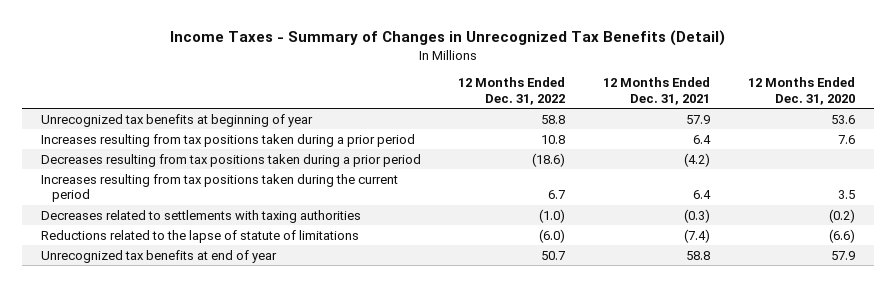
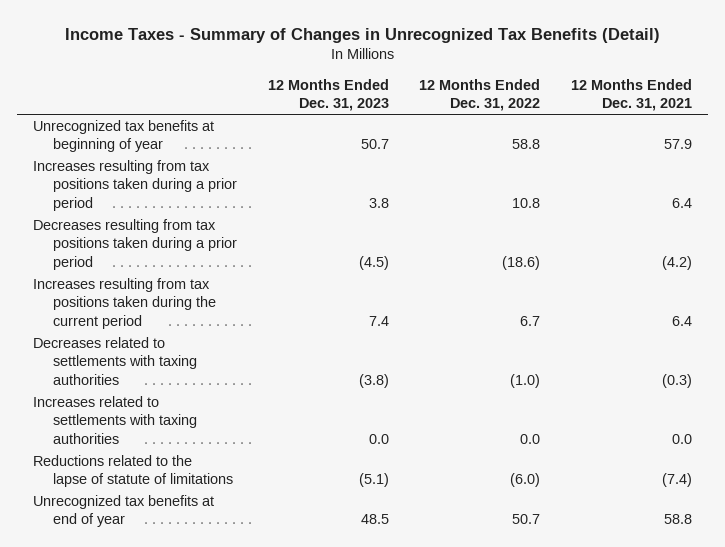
[747,77,855,106] 12 Months Ended Dec. 31, 2020 -> none
none -> [267,78,389,112] 12 Months Ended Dec. 31, 2023
none -> [32,396,197,444] Increases related to settlements with taxing authorities

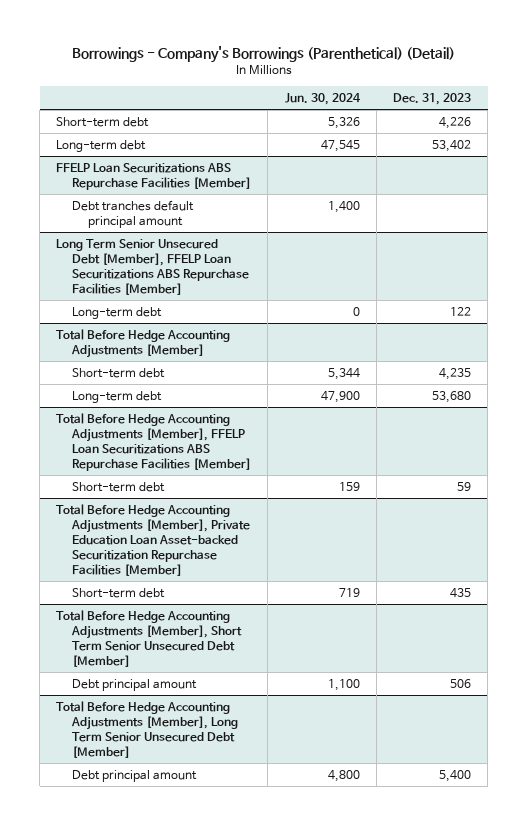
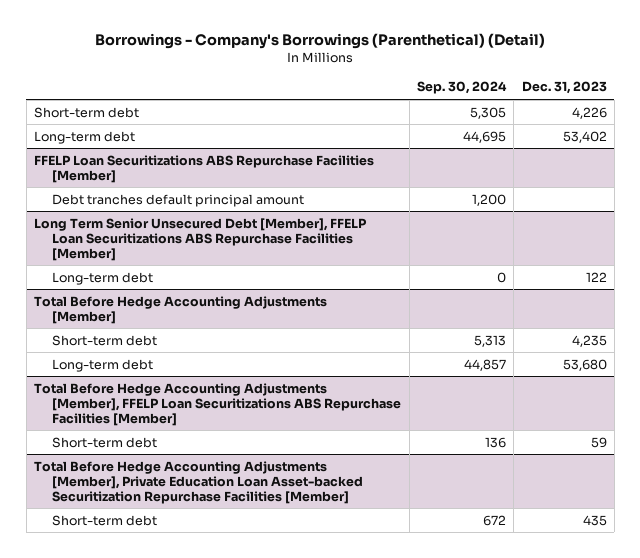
[284,92,361,105] Jun. 30, 2024 -> none
none -> [417,81,508,95] Sep. 30, 2024
[56,609,243,667] Total Before Hedge Accounting Adjustments [Member], Short Term Senior Unsecured Debt [Member] -> none
[72,678,198,691] Debt principal amount -> none
[56,700,239,758] Total Before Hedge Accounting Adjustments [Member], Long Term Senior Unsecured Debt [Member] -> none
[72,769,198,782] Debt principal amount -> none

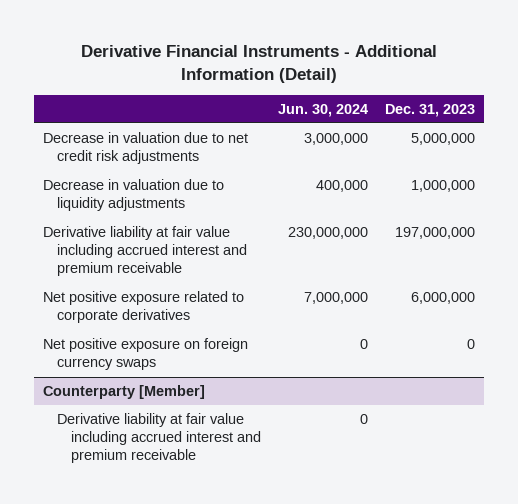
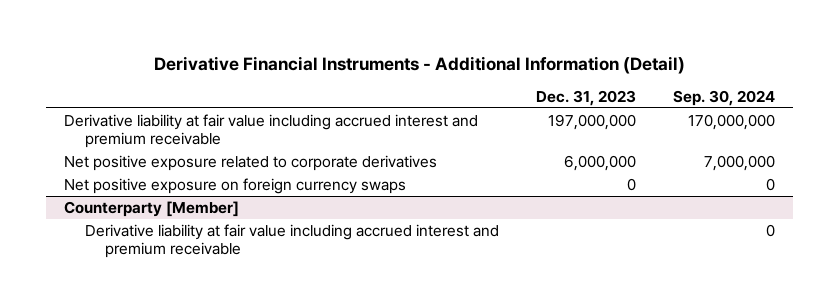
[278,103,369,117] Jun. 30, 2024 -> none
none -> [672,89,775,106] Sep. 30, 2024
[42,132,248,165] Decrease in valuation due to net credit risk adjustments -> none
[42,179,224,212] Decrease in valuation due to liquidity adjustments -> none

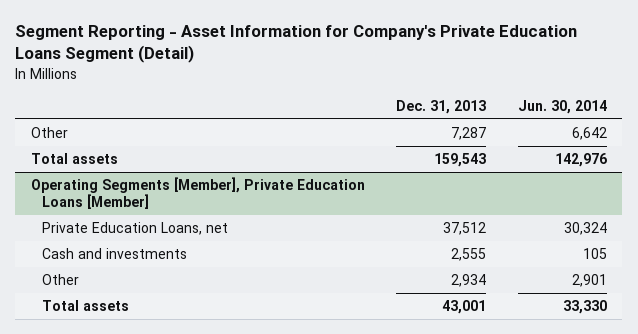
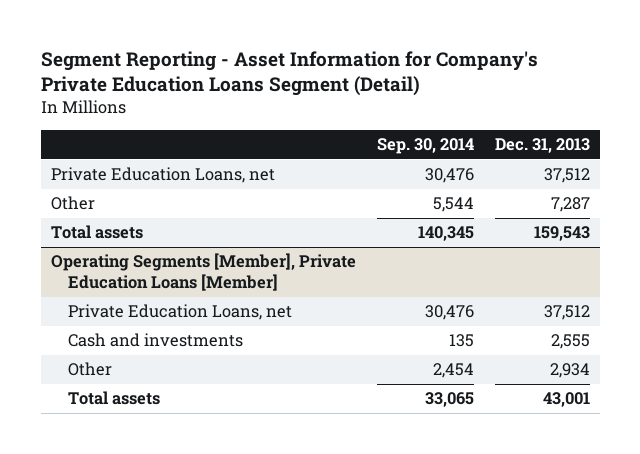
[517,99,607,114] Jun. 30, 2014 -> none
none -> [376,137,474,154] Sep. 30, 2014
none -> [50,167,275,184] Private Education Loans, net

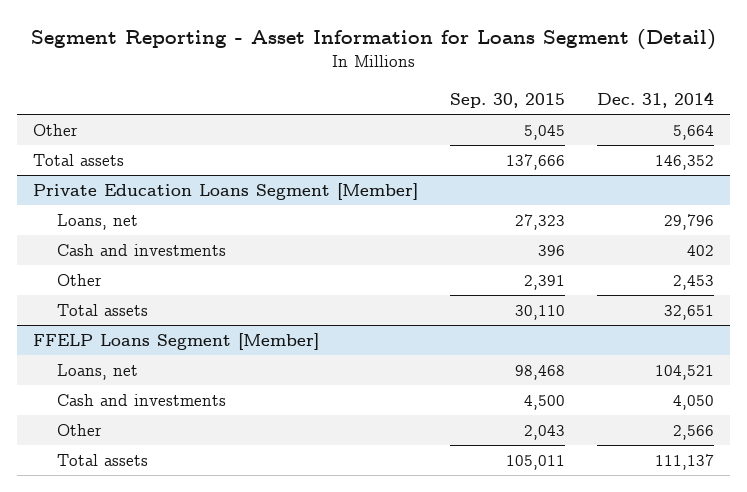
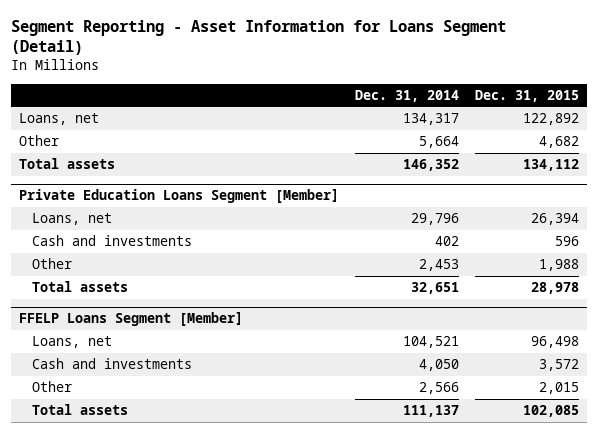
[450,93,566,109] Sep. 30, 2015 -> none
none -> [475,89,580,102] Dec. 31, 2015
none -> [19,113,100,126] Loans, net

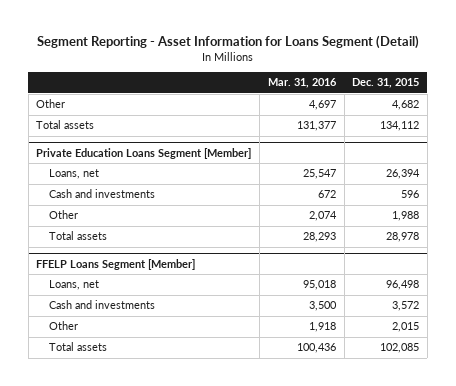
[355,89,460,102] Dec. 31, 2014 -> none
none -> [267,78,337,89] Mar. 31, 2016
[19,113,100,126] Loans, net -> none

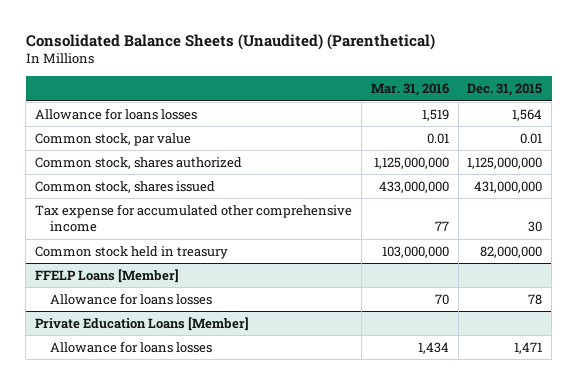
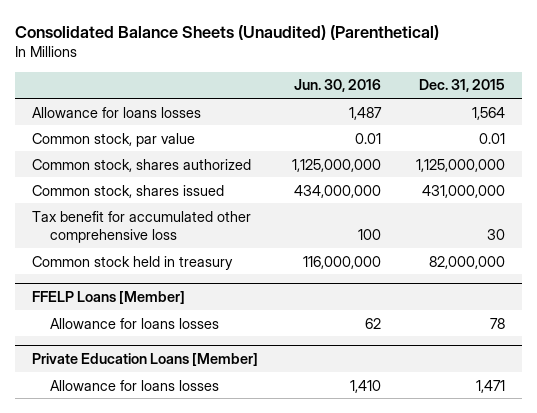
[370,83,449,97] Mar. 31, 2016 -> none
none -> [294,79,382,93] Jun. 30, 2016
[35,203,353,233] Tax expense for accumulated other comprehensive income -> [32,210,252,243] Tax benefit for accumulated other comprehensive loss

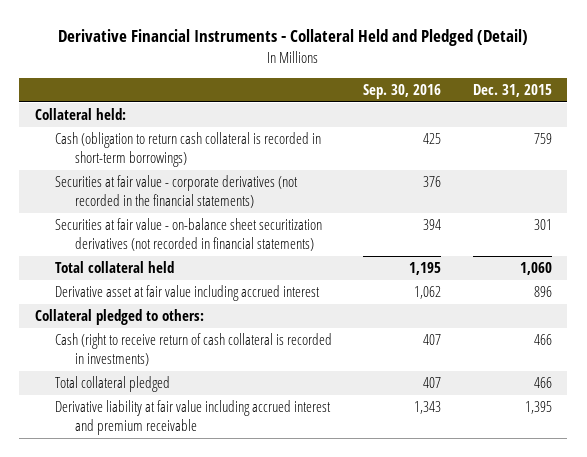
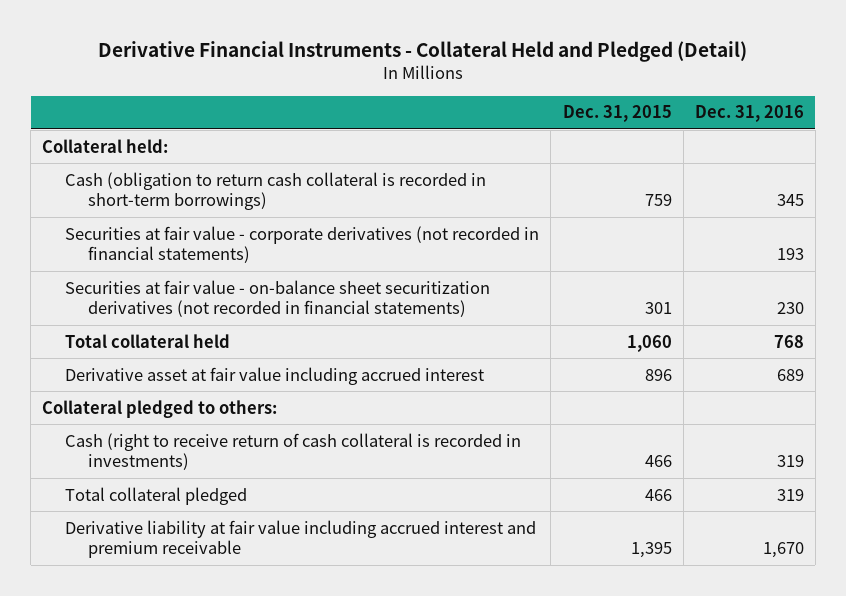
[363,84,442,100] Sep. 30, 2016 -> none
none -> [694,105,804,123] Dec. 31, 2016
[54,175,298,208] Securities at fair value - corporate derivatives (not recorded in the financial statements) -> [65,225,540,264] Securities at fair value - corporate derivatives (not recorded in financial statements)

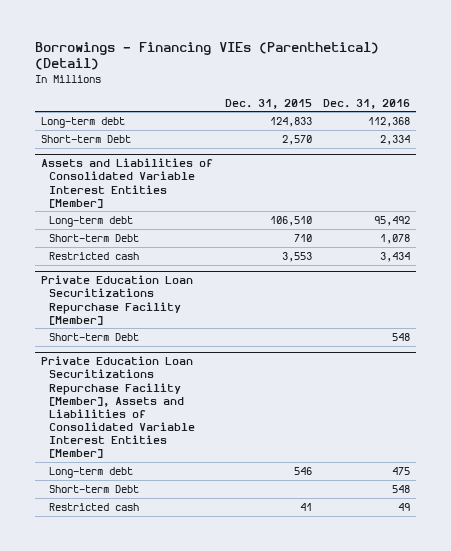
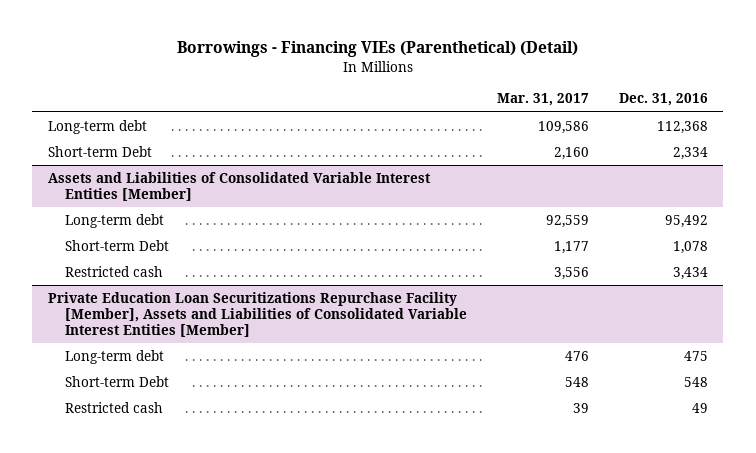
[224,98,312,109] Dec. 31, 2015 -> none
none -> [497,93,590,107] Mar. 31, 2017
[40,275,193,325] Private Education Loan Securitizations Repurchase Facility [Member] -> none
[48,332,139,341] Short-term Debt -> none

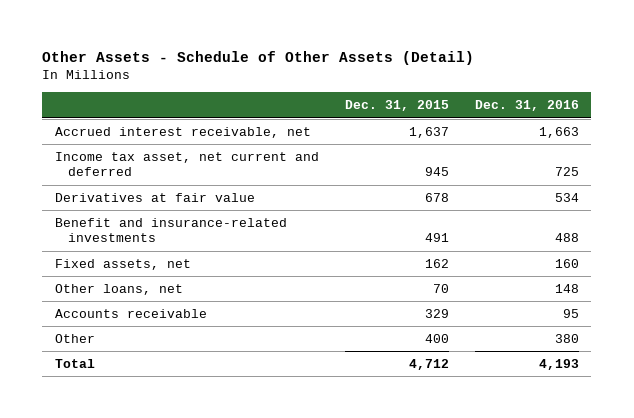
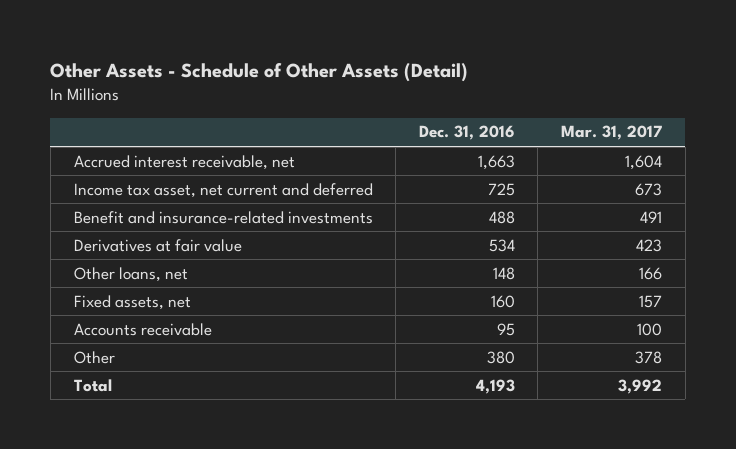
[344,100,449,112] Dec. 31, 2015 -> none
none -> [560,125,662,141] Mar. 31, 2017
[55,192,256,202] Derivatives at fair value -> [73,238,242,252] Derivatives at fair value
[55,258,192,270] Fixed assets, net -> [73,294,191,310] Fixed assets, net

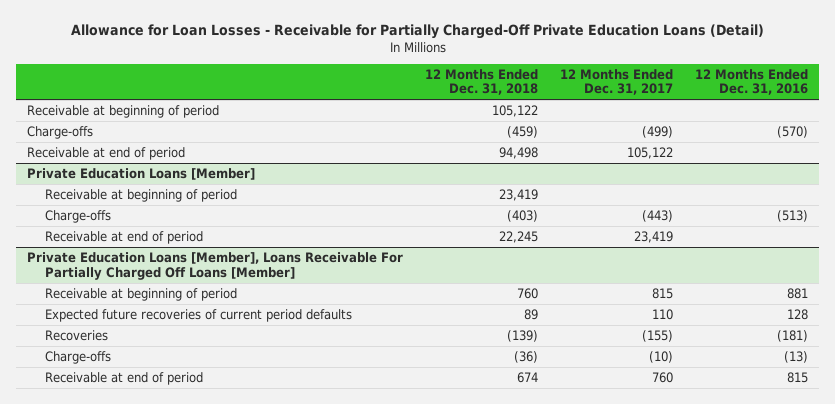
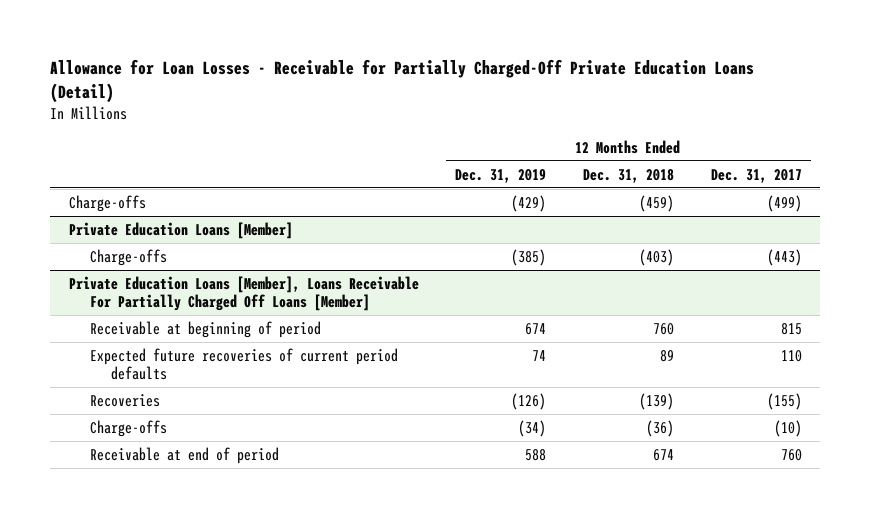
[695,68,809,96] 12 Months Ended Dec. 31, 2016 -> none
none -> [455,168,547,183] Dec. 31, 2019
[26,104,219,118] Receivable at beginning of period -> none
[26,146,185,160] Receivable at end of period -> none
[45,188,238,202] Receivable at beginning of period -> none
[45,230,204,244] Receivable at end of period -> none

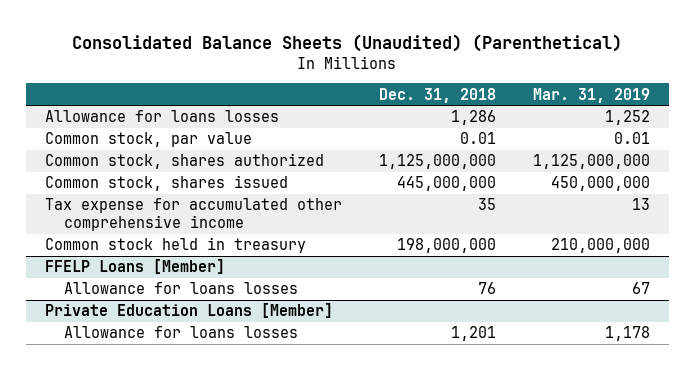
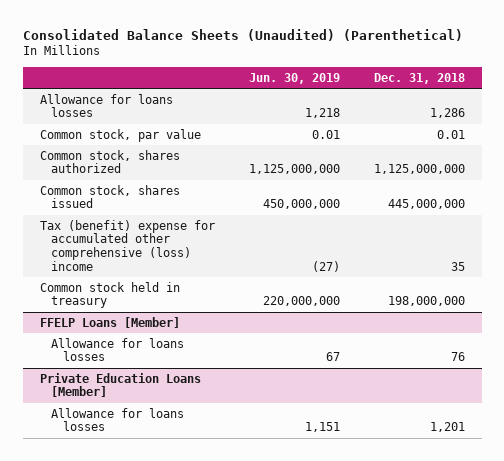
[533,87,651,103] Mar. 31, 2019 -> none
none -> [248,72,340,84] Jun. 30, 2019
[44,198,342,232] Tax expense for accumulated other comprehensive income -> [39,219,215,271] Tax (benefit) expense for accumulated other comprehensive (loss) income

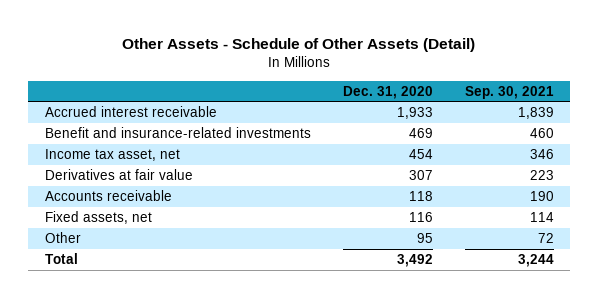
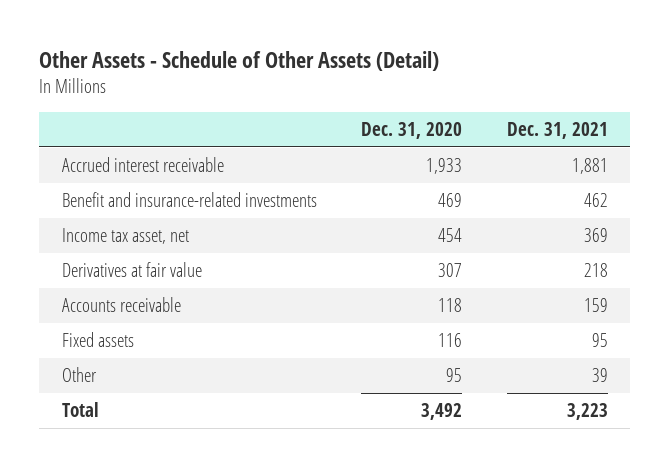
[465,85,555,99] Sep. 30, 2021 -> none
none -> [506,121,608,139] Dec. 31, 2021
[44,210,152,224] Fixed assets, net -> [61,331,134,347] Fixed assets

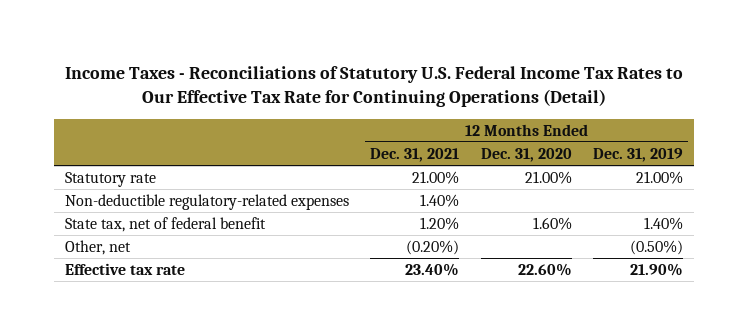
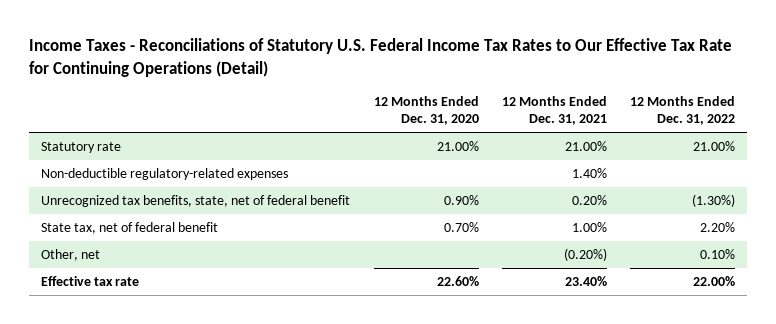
[593,147,684,162] Dec. 31, 2019 -> none
none -> [630,96,736,126] 12 Months Ended Dec. 31, 2022
none -> [41,195,351,208] Unrecognized tax benefits, state, net of federal benefit
[420,216,460,230] 1.20% -> [571,222,607,233] 1.00%
[532,216,572,230] 1.60% -> [443,222,479,233] 0.70%

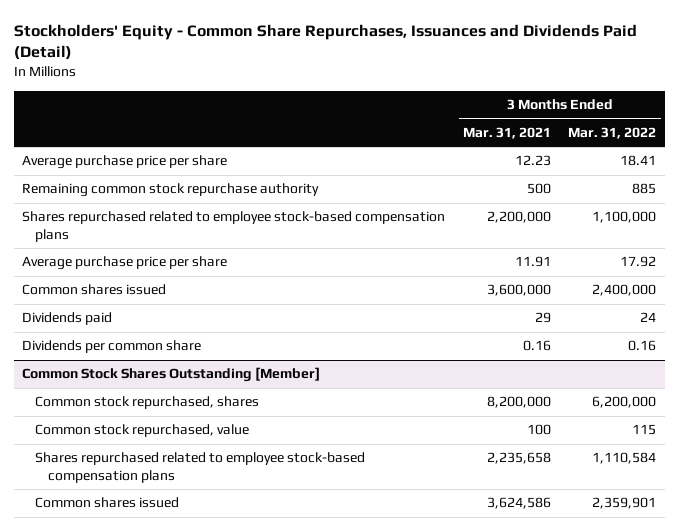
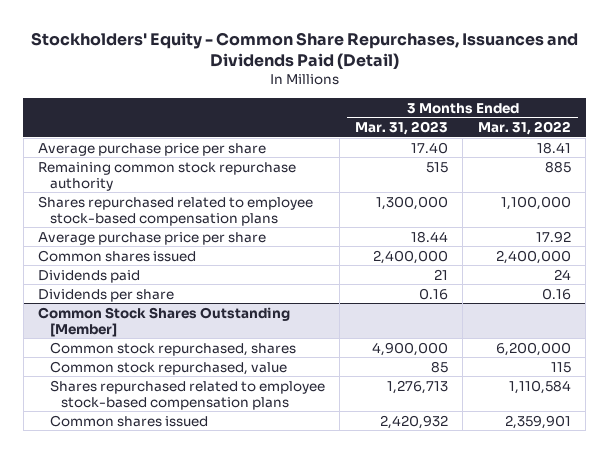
[462,126,551,139] Mar. 31, 2021 -> none
none -> [354,120,448,135] Mar. 31, 2023
[22,340,202,354] Dividends per common share -> [38,288,175,302] Dividends per share

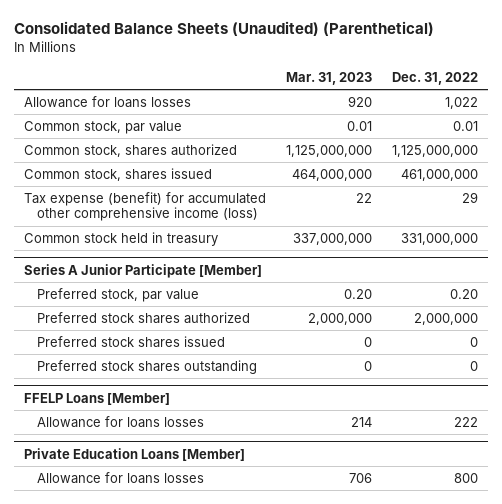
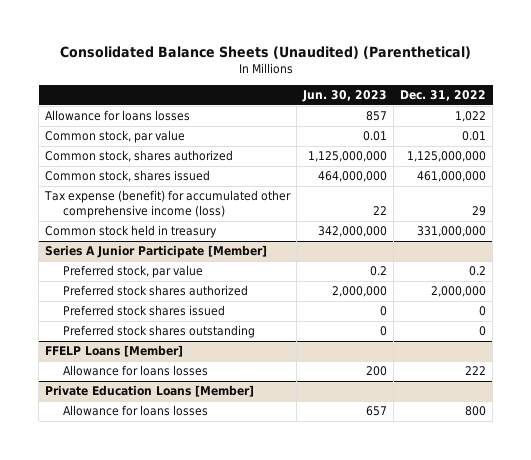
[286,71,373,85] Mar. 31, 2023 -> none
none -> [302,90,388,103] Jun. 30, 2023
[450,288,479,299] 0.20 -> [469,266,487,277] 0.2

